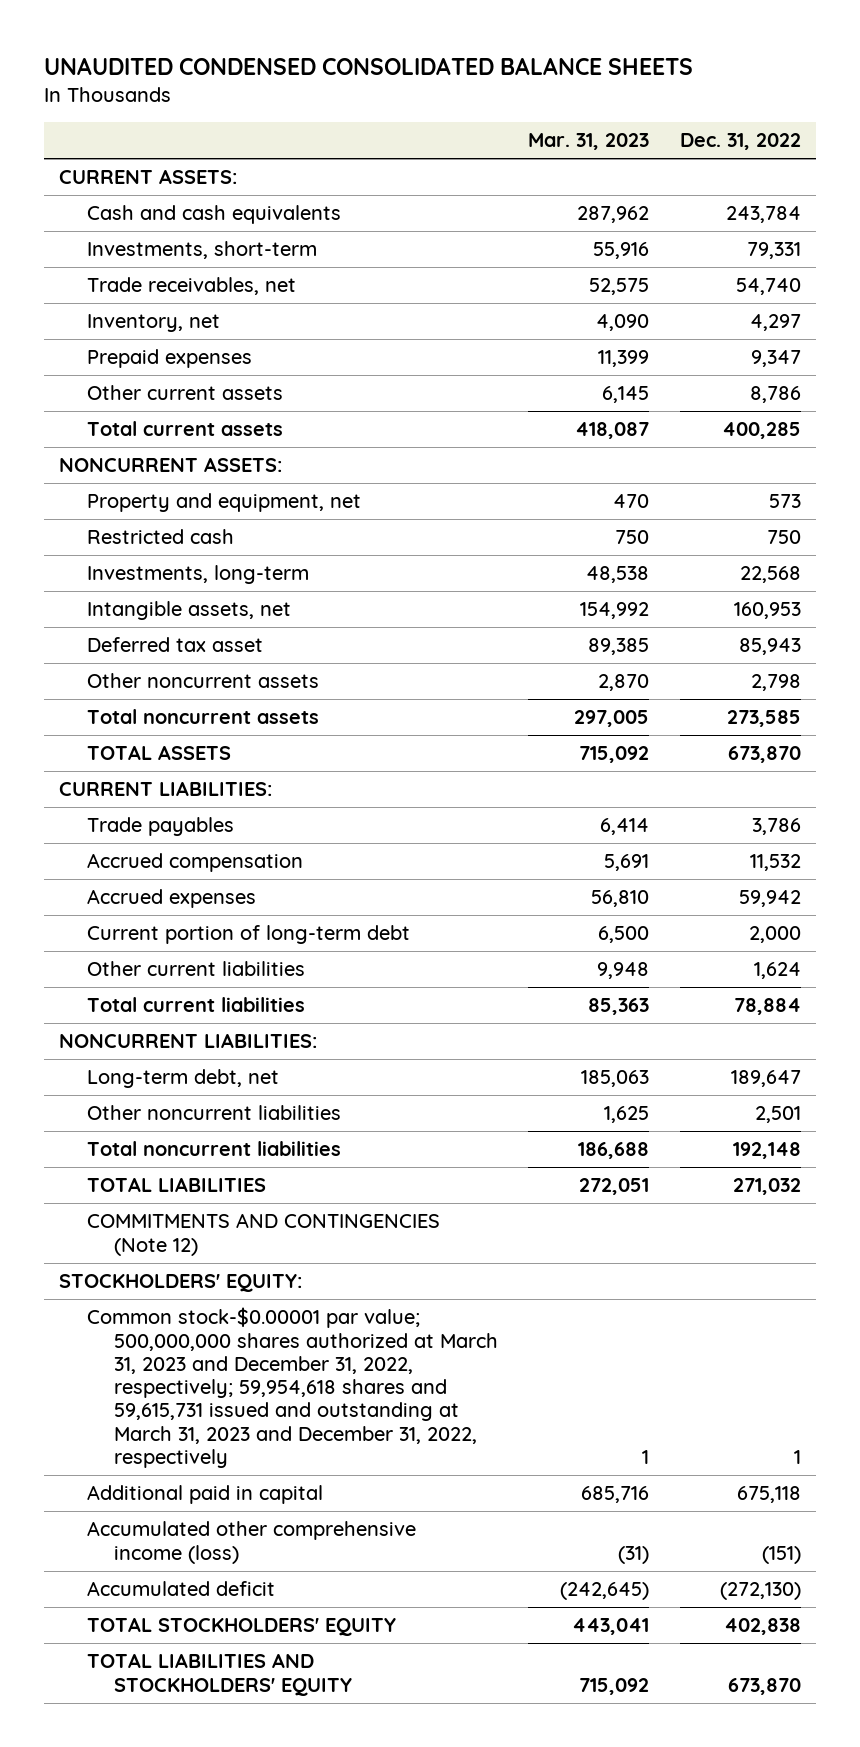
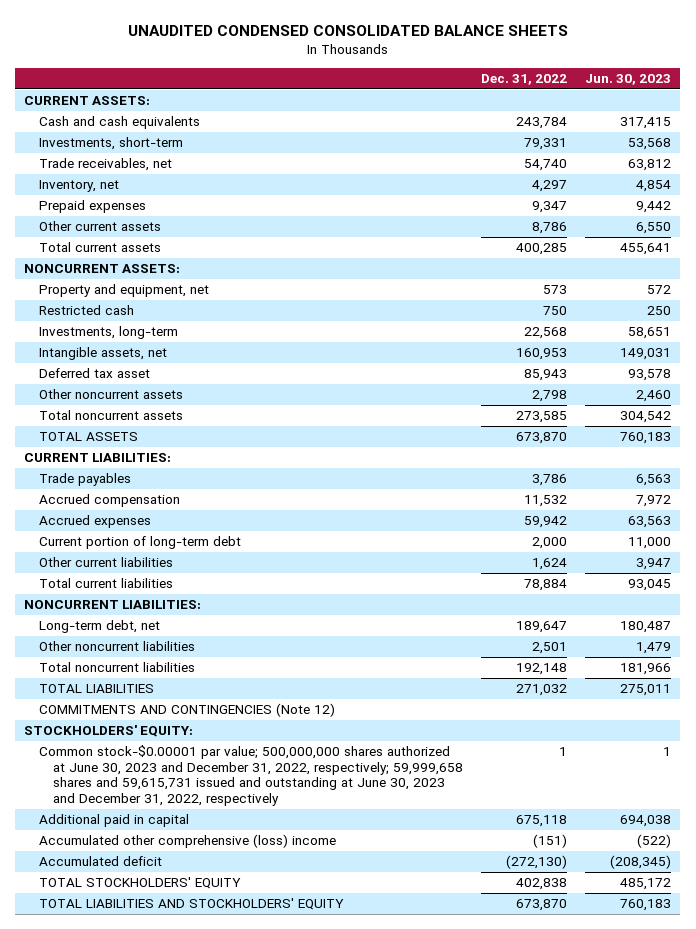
[528,133,650,151] Mar. 31, 2023 -> none
none -> [585,74,672,86] Jun. 30, 2023
[86,1307,498,1468] Common stock-$0.00001 par value; 500,000,000 shares authorized at March 31, 2023 and December 31, 2022, respectively; 59,954,618 shares and 59,615,731 issued and outstanding at March 31, 2023 and December 31, 2022, respectively -> [38,745,463,807] Common stock-$0.00001 par value; 500,000,000 shares authorized at June 30, 2023 and December 31, 2022, respectively; 59,999,658 shares and 59,615,731 issued and outstanding at June 30, 2023 and December 31, 2022, respectively
[86,1521,416,1564] Accumulated other comprehensive income (loss) -> [38,834,336,849] Accumulated other comprehensive (loss) income

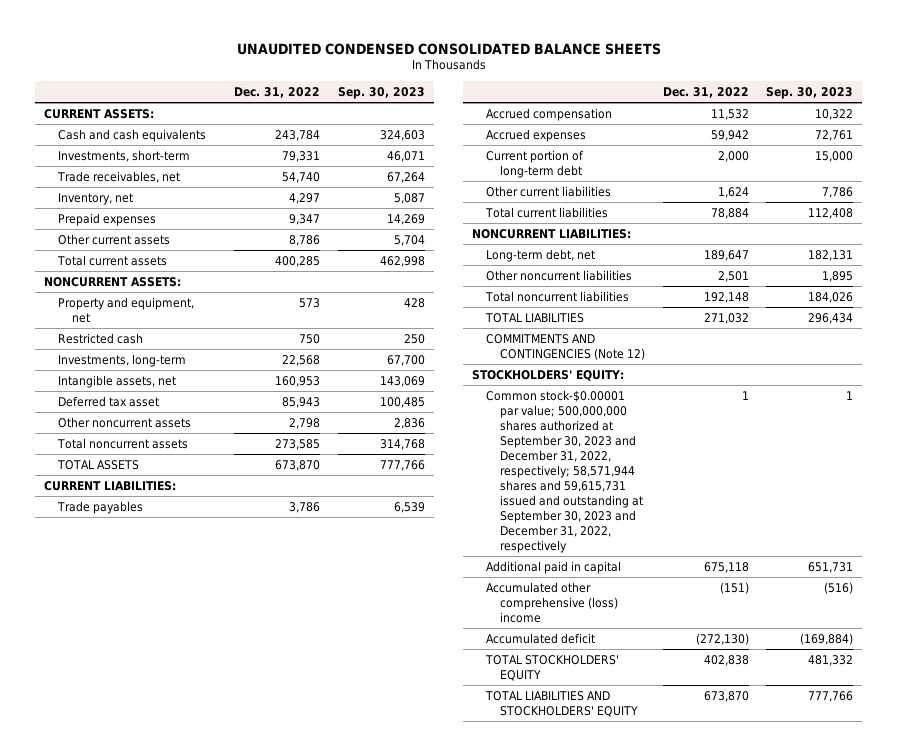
[585,74,672,86] Jun. 30, 2023 -> none
none -> [338,87,426,100] Sep. 30, 2023
[38,745,463,807] Common stock-$0.00001 par value; 500,000,000 shares authorized at June 30, 2023 and December 31, 2022, respectively; 59,999,658 shares and 59,615,731 issued and outstanding at June 30, 2023 and December 31, 2022, respectively -> [486,389,644,554] Common stock-$0.00001 par value; 500,000,000 shares authorized at September 30, 2023 and December 31, 2022, respectively; 58,571,944 shares and 59,615,731 issued and outstanding at September 30, 2023 and December 31, 2022, respectively

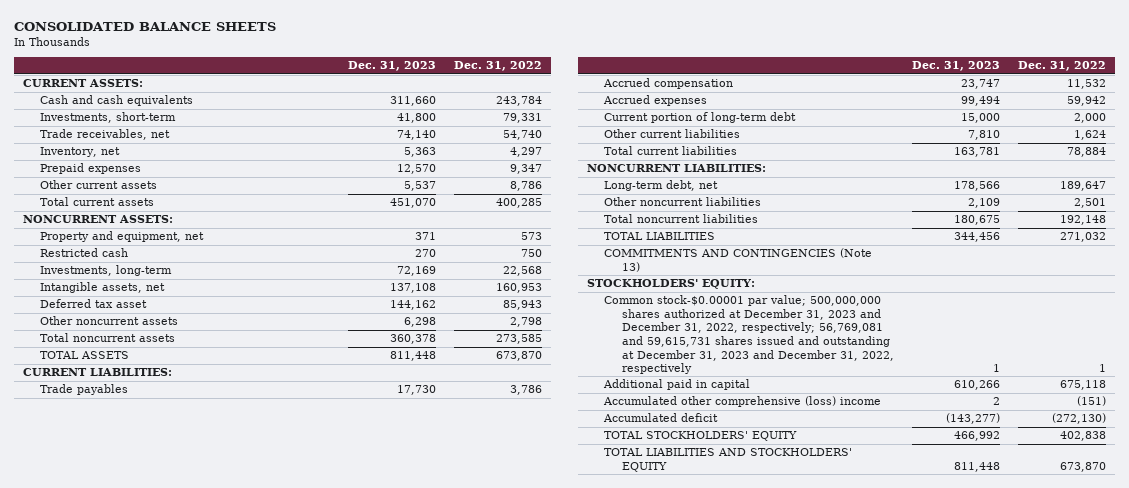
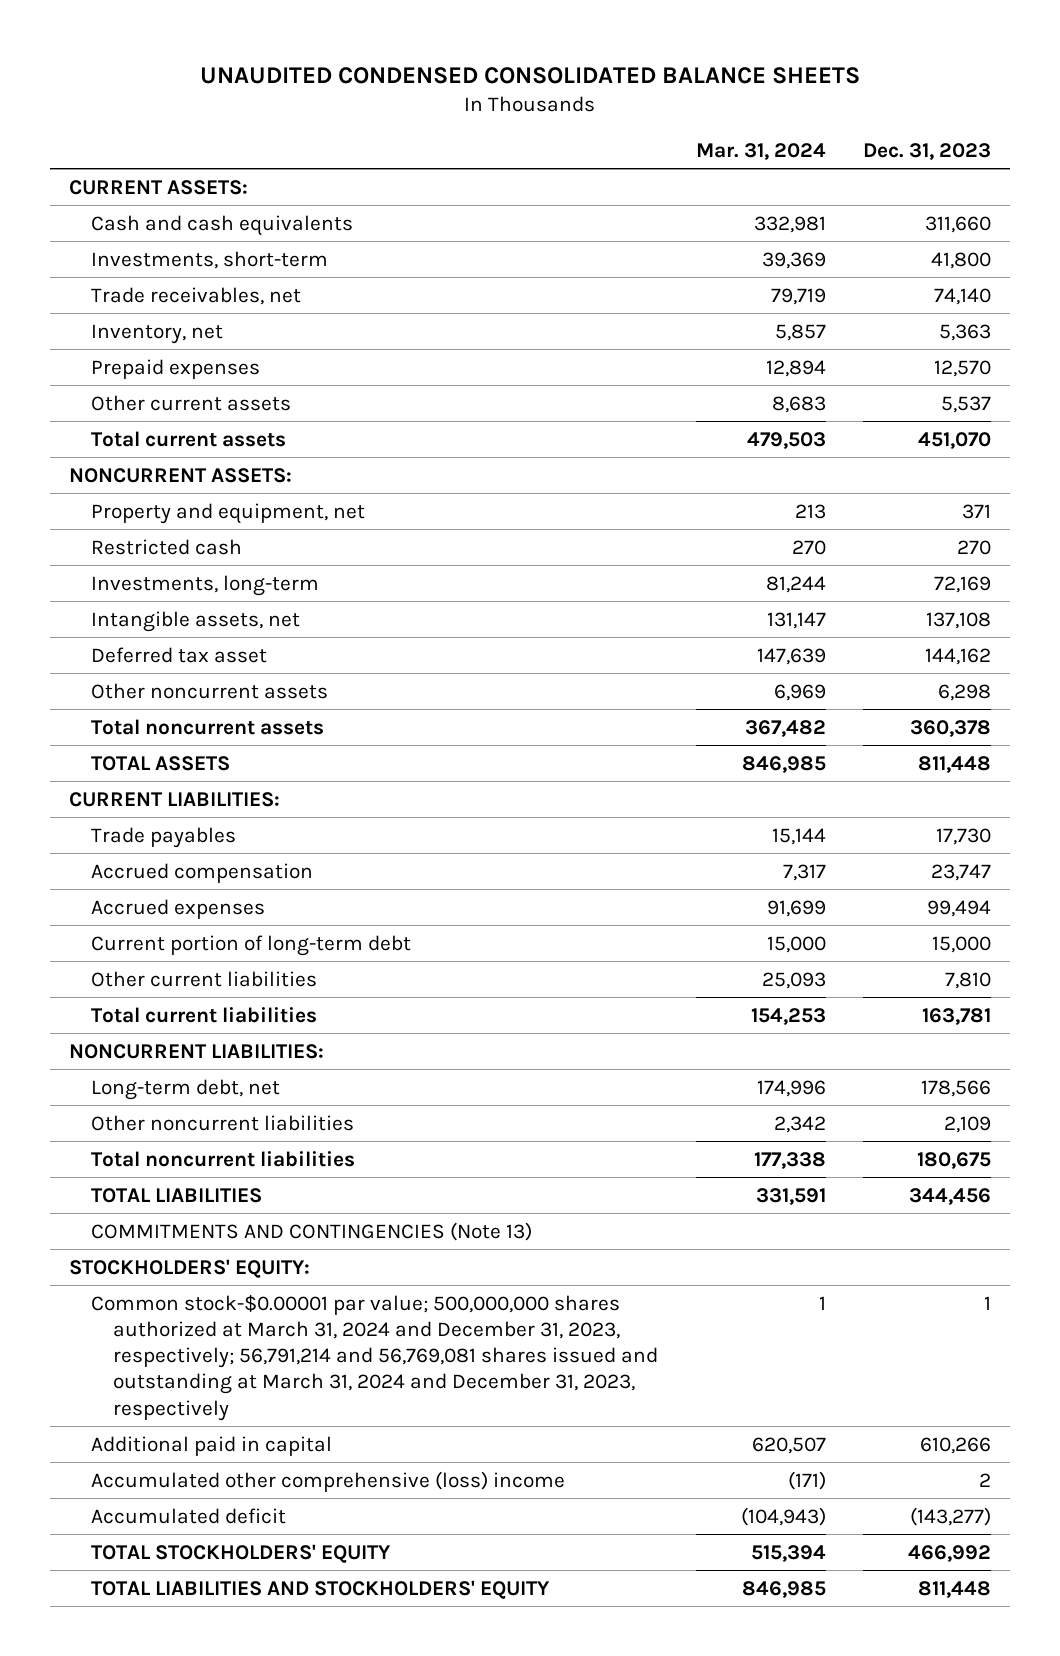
[14,22,277,32] CONSOLIDATED BALANCE SHEETS -> [200,66,861,84] UNAUDITED CONDENSED CONSOLIDATED BALANCE SHEETS
[453,61,542,72] Dec. 31, 2022 -> none
none -> [695,142,826,160] Mar. 31, 2024
[604,295,894,375] Common stock-$0.00001 par value; 500,000,000 shares authorized at December 31, 2023 and December 31, 2022, respectively; 56,769,081 and 59,615,731 shares issued and outstanding at December 31, 2023 and December 31, 2022, respectively -> [91,1294,659,1421] Common stock-$0.00001 par value; 500,000,000 shares authorized at March 31, 2024 and December 31, 2023, respectively; 56,791,214 and 56,769,081 shares issued and outstanding at March 31, 2024 and December 31, 2023, respectively

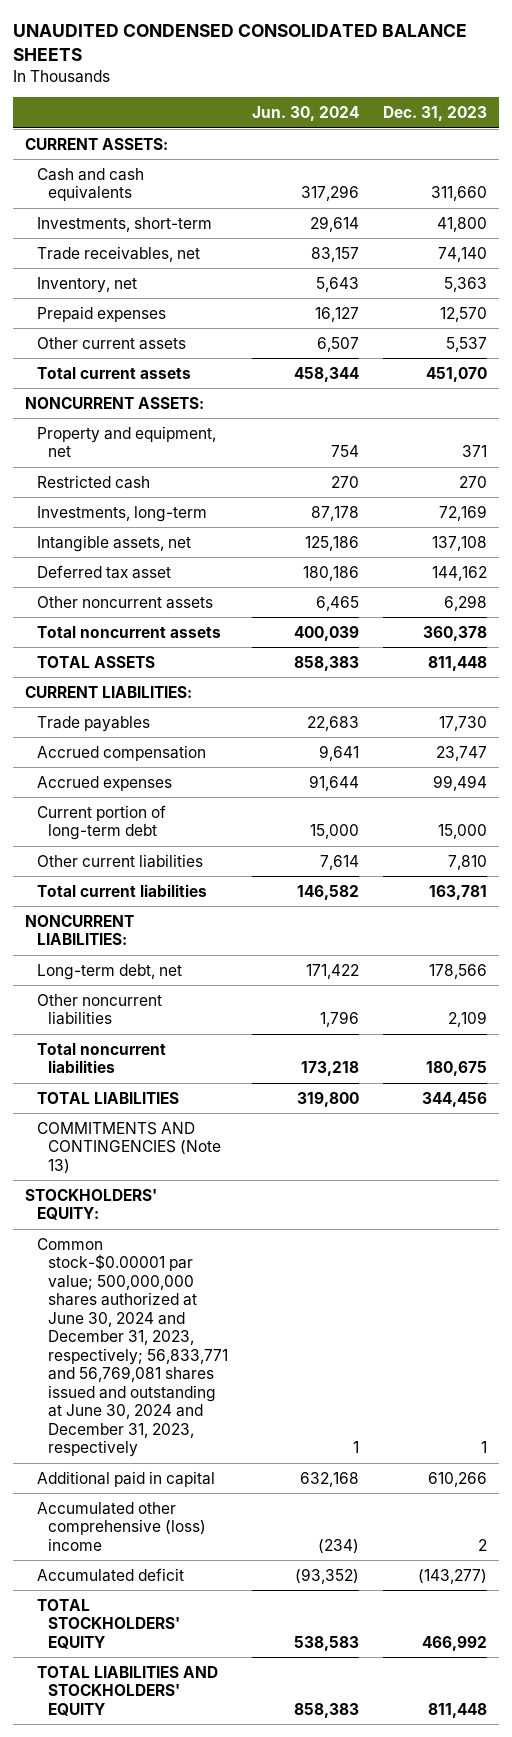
[695,142,826,160] Mar. 31, 2024 -> none
none -> [252,106,360,122] Jun. 30, 2024
[91,1294,659,1421] Common stock-$0.00001 par value; 500,000,000 shares authorized at March 31, 2024 and December 31, 2023, respectively; 56,791,214 and 56,769,081 shares issued and outstanding at March 31, 2024 and December 31, 2023, respectively -> [36,1237,229,1458] Common stock-$0.00001 par value; 500,000,000 shares authorized at June 30, 2024 and December 31, 2023, respectively; 56,833,771 and 56,769,081 shares issued and outstanding at June 30, 2024 and December 31, 2023, respectively

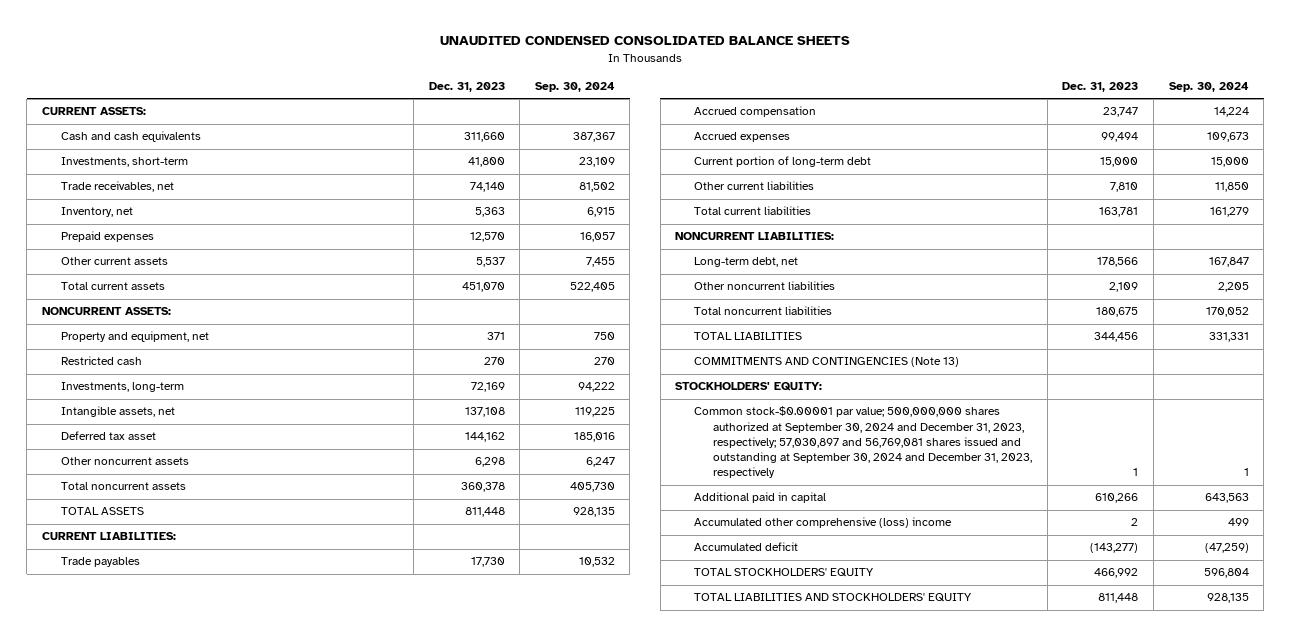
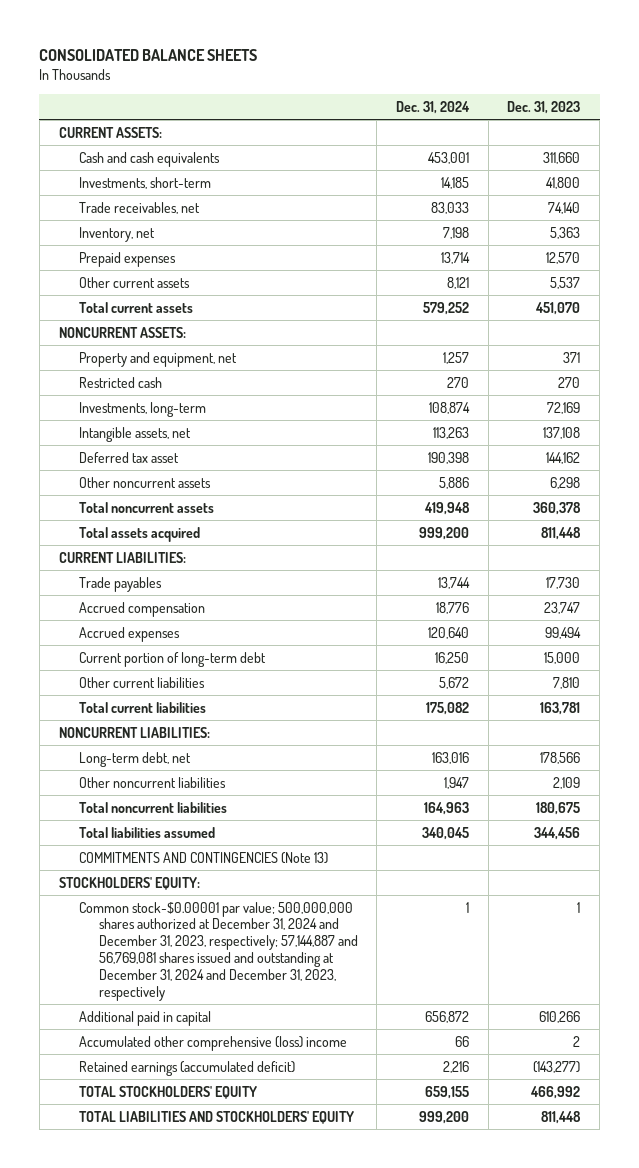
[440,36,851,46] UNAUDITED CONDENSED CONSOLIDATED BALANCE SHEETS -> [39,49,258,62] CONSOLIDATED BALANCE SHEETS
[534,82,615,93] Sep. 30, 2024 -> none
none -> [396,100,471,114] Dec. 31, 2024
[60,507,144,516] TOTAL ASSETS -> [78,526,200,542] Total assets acquired
[694,332,803,341] TOTAL LIABILITIES -> [78,826,215,838] Total liabilities assumed
[694,406,1033,479] Common stock-$0.00001 par value; 500,000,000 shares authorized at September 30, 2024 and December 31, 2023, respectively; 57,030,897 and 56,769,081 shares issued and outstanding at September 30, 2024 and December 31, 2023, respectively -> [78,901,358,1001] Common stock-$0.00001 par value; 500,000,000 shares authorized at December 31, 2024 and December 31, 2023, respectively; 57,144,887 and 56,769,081 shares issued and outstanding at December 31, 2024 and December 31, 2023, respectively
[694,542,799,552] Accumulated deficit -> [78,1060,295,1076] Retained earnings (accumulated deficit)

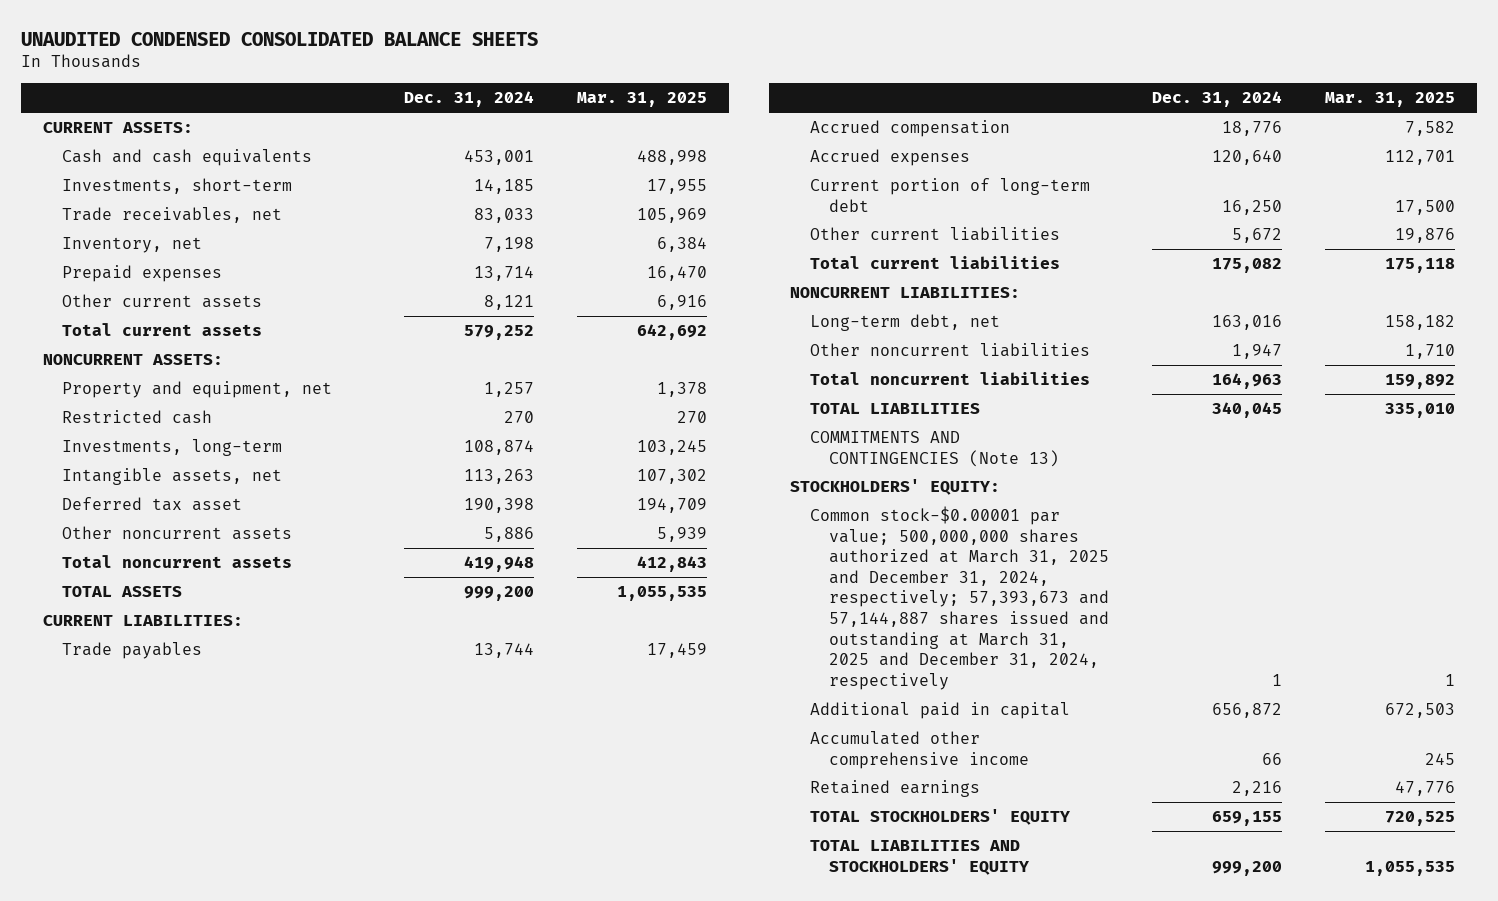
[39,49,258,62] CONSOLIDATED BALANCE SHEETS -> [20,31,538,46] UNAUDITED CONDENSED CONSOLIDATED BALANCE SHEETS
[507,100,581,114] Dec. 31, 2023 -> none
none -> [577,92,708,108] Mar. 31, 2025
[78,526,200,542] Total assets acquired -> [61,585,182,597] TOTAL ASSETS
[78,826,215,838] Total liabilities assumed -> [809,402,980,414] TOTAL LIABILITIES
[78,901,358,1001] Common stock-$0.00001 par value; 500,000,000 shares authorized at December 31, 2024 and December 31, 2023, respectively; 57,144,887 and 56,769,081 shares issued and outstanding at December 31, 2024 and December 31, 2023, respectively -> [809,505,1110,690] Common stock-$0.00001 par value; 500,000,000 shares authorized at March 31, 2025 and December 31, 2024, respectively; 57,393,673 and 57,144,887 shares issued and outstanding at March 31, 2025 and December 31, 2024, respectively
[78,1035,347,1051] Accumulated other comprehensive (loss) income -> [809,730,1030,769] Accumulated other comprehensive income
[78,1060,295,1076] Retained earnings (accumulated deficit) -> [809,779,980,797] Retained earnings

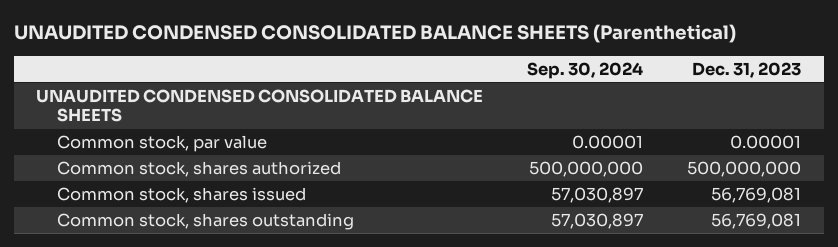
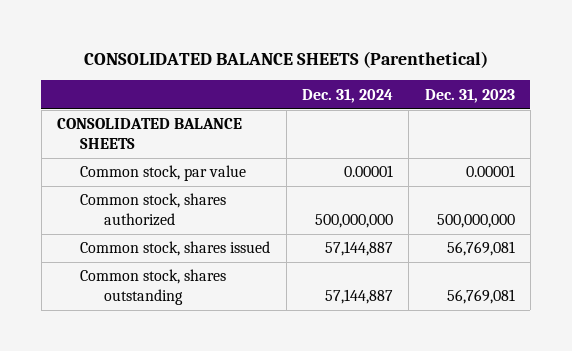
[14,24,737,44] UNAUDITED CONDENSED CONSOLIDATED BALANCE SHEETS (Parenthetical) -> [83,51,488,69] CONSOLIDATED BALANCE SHEETS (Parenthetical)
[527,61,644,79] Sep. 30, 2024 -> none
none -> [302,88,394,103] Dec. 31, 2024
[36,89,484,123] UNAUDITED CONDENSED CONSOLIDATED BALANCE SHEETS -> [56,118,242,149] CONSOLIDATED BALANCE SHEETS

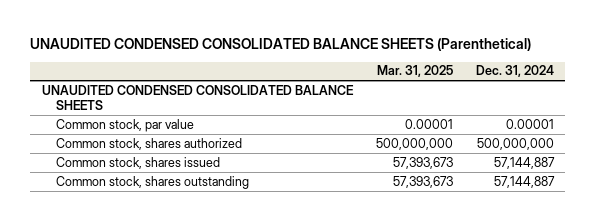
[83,51,488,69] CONSOLIDATED BALANCE SHEETS (Parenthetical) -> [30,38,532,52] UNAUDITED CONDENSED CONSOLIDATED BALANCE SHEETS (Parenthetical)
[424,88,515,103] Dec. 31, 2023 -> none
none -> [376,65,453,78] Mar. 31, 2025
[56,118,242,149] CONSOLIDATED BALANCE SHEETS -> [41,84,354,110] UNAUDITED CONDENSED CONSOLIDATED BALANCE SHEETS

